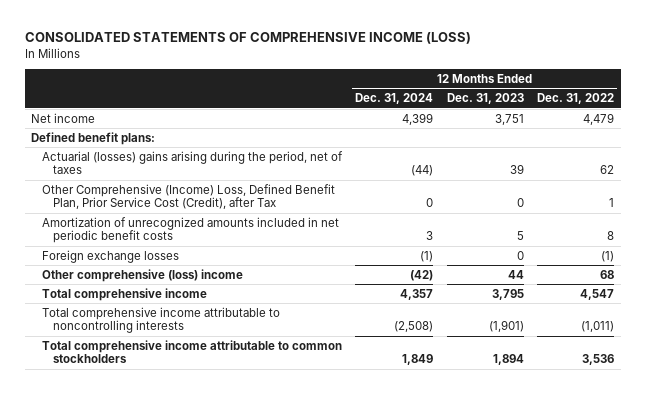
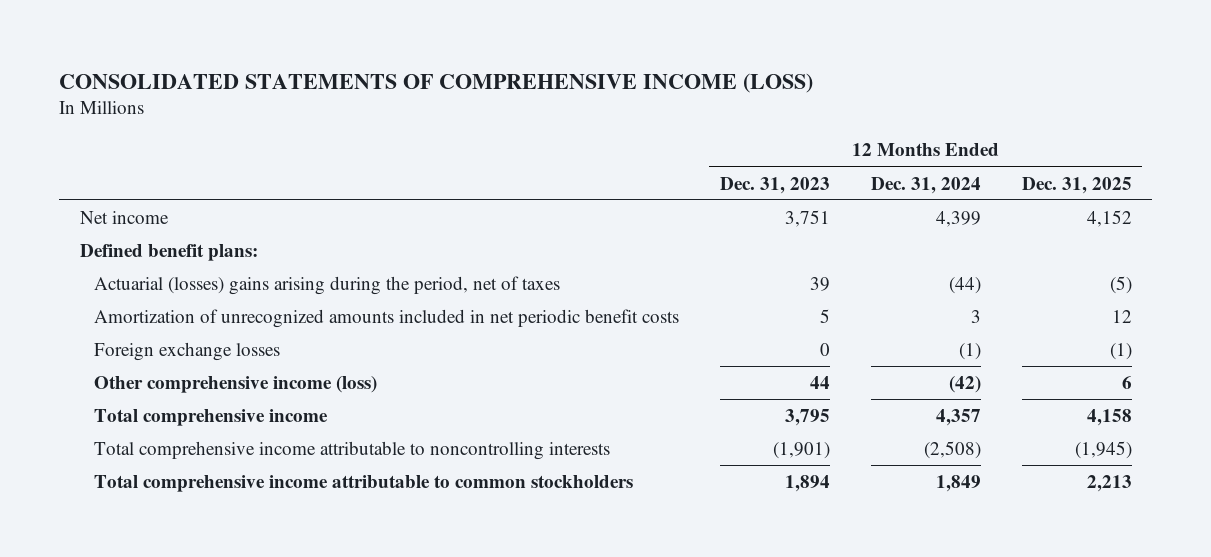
[537,93,615,105] Dec. 31, 2022 -> none
none -> [1021,176,1132,194] Dec. 31, 2025
[41,183,335,210] Other Comprehensive (Income) Loss, Defined Benefit Plan, Prior Service Cost (Credit), after Tax -> none
[41,268,243,282] Other comprehensive (loss) income -> [93,375,377,393] Other comprehensive income (loss)

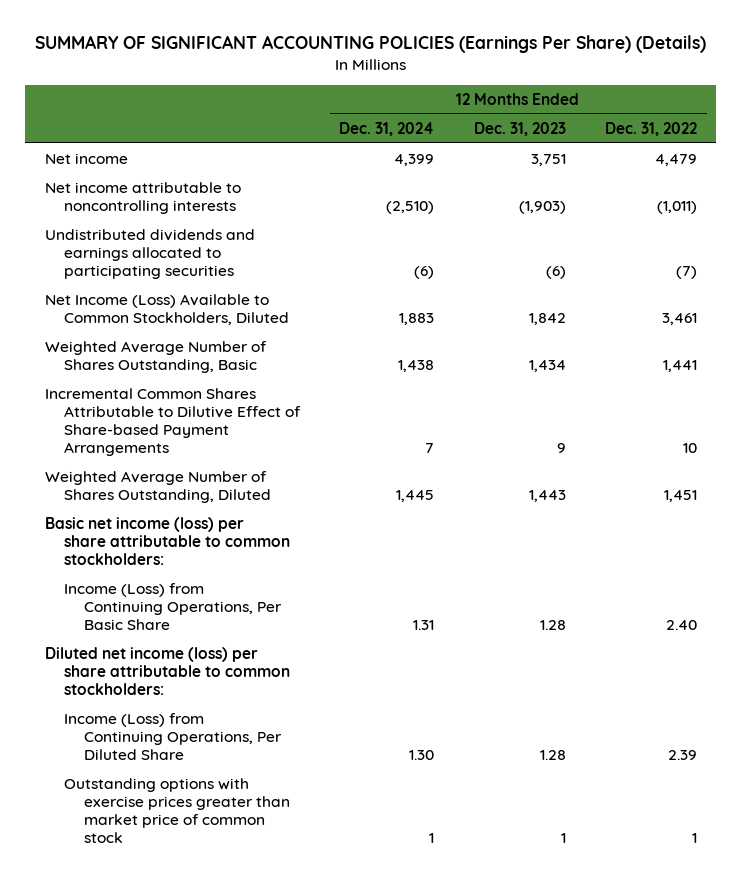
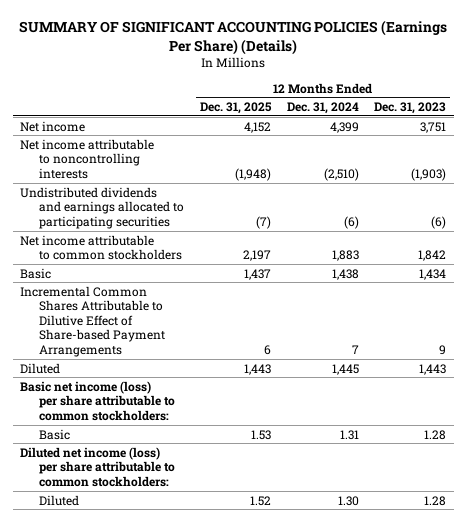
[604,121,697,136] Dec. 31, 2022 -> none
none -> [200,102,273,115] Dec. 31, 2025
[44,293,290,325] Net Income (Loss) Available to Common Stockholders, Diluted -> [20,234,183,261] Net income attributable to common stockholders
[44,340,267,373] Weighted Average Number of Shares Outstanding, Basic -> [20,267,52,279] Basic
[44,470,272,503] Weighted Average Number of Shares Outstanding, Diluted -> [20,362,61,374] Diluted
[64,582,282,630] Income (Loss) from Continuing Operations, Per Basic Share -> [39,428,71,440] Basic
[64,777,290,843] Outstanding options with exercise prices greater than market price of common stock -> none
[64,712,282,760] Income (Loss) from Continuing Operations, Per Diluted Share -> [39,494,80,506] Diluted

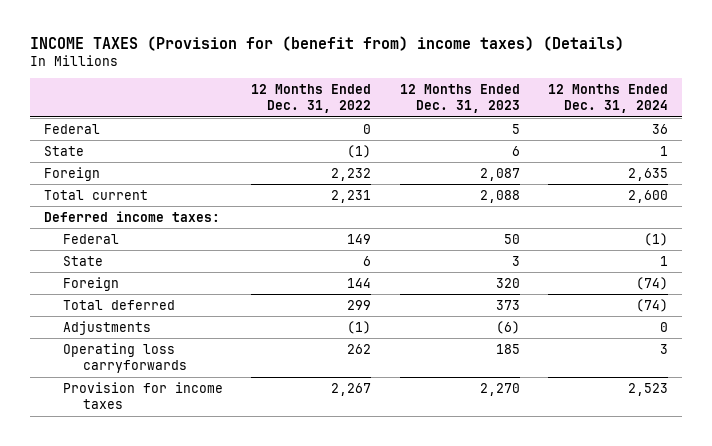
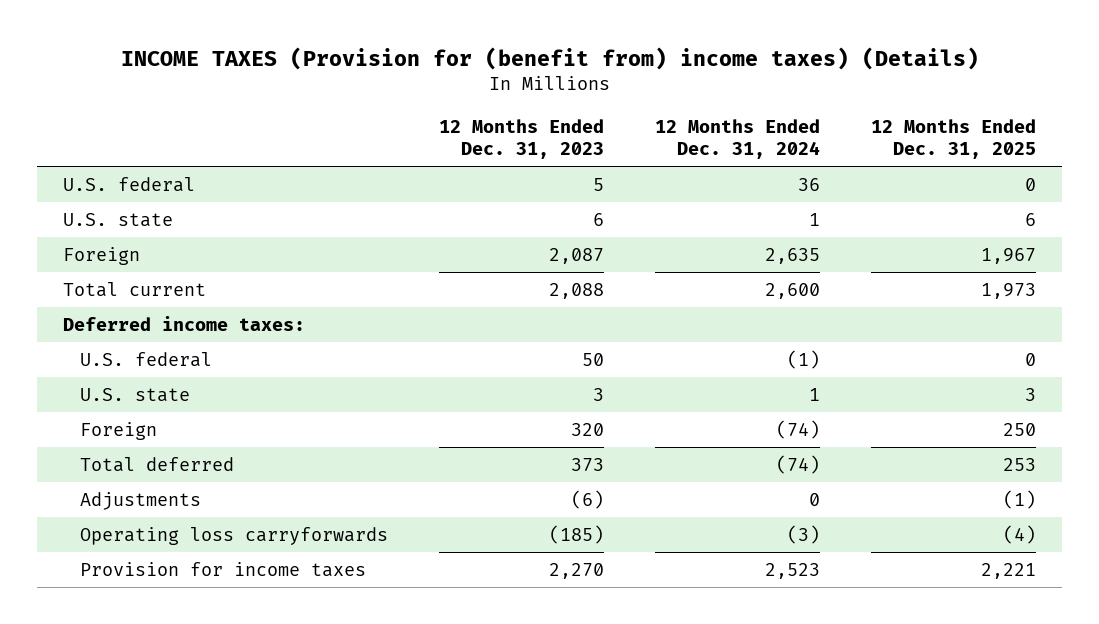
[251,84,372,114] 12 Months Ended Dec. 31, 2022 -> none
none -> [871,118,1037,160] 12 Months Ended Dec. 31, 2025
[43,123,100,134] Federal -> [63,176,196,192] U.S. federal
[43,145,84,156] State -> [63,212,174,227] U.S. state
[63,233,120,244] Federal -> [79,351,212,367] U.S. federal
[63,255,104,266] State -> [79,387,190,402] U.S. state
[495,343,520,354] 185 -> [548,524,604,544] (185)
[659,343,668,354] 3 -> [786,524,820,544] (3)

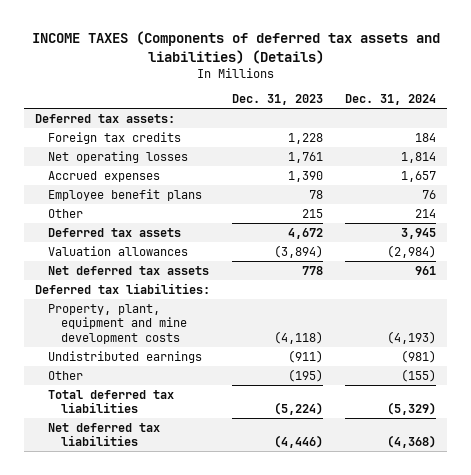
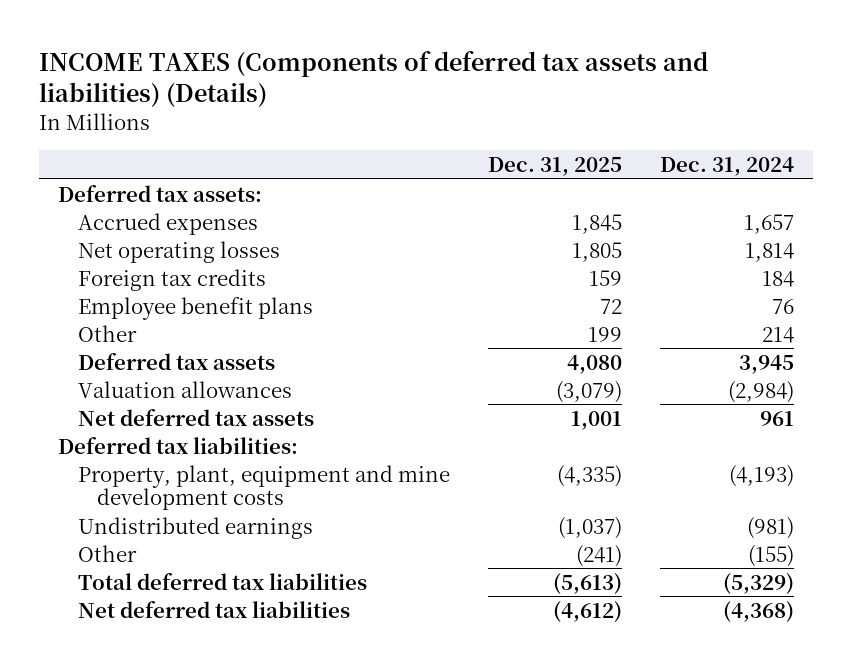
[232,94,324,106] Dec. 31, 2023 -> none
none -> [487,156,622,176] Dec. 31, 2025
[48,150,189,163] Net operating losses -> [77,240,280,263] Net operating losses
[48,131,182,144] Foreign tax credits -> [77,268,266,291] Foreign tax credits

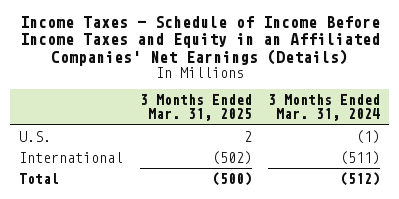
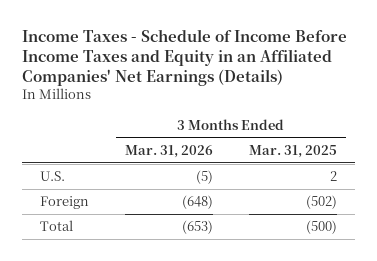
[268,94,381,122] 3 Months Ended Mar. 31, 2024 -> none
none -> [125,144,214,158] Mar. 31, 2026
[18,151,123,163] International -> [40,196,90,210] Foreign

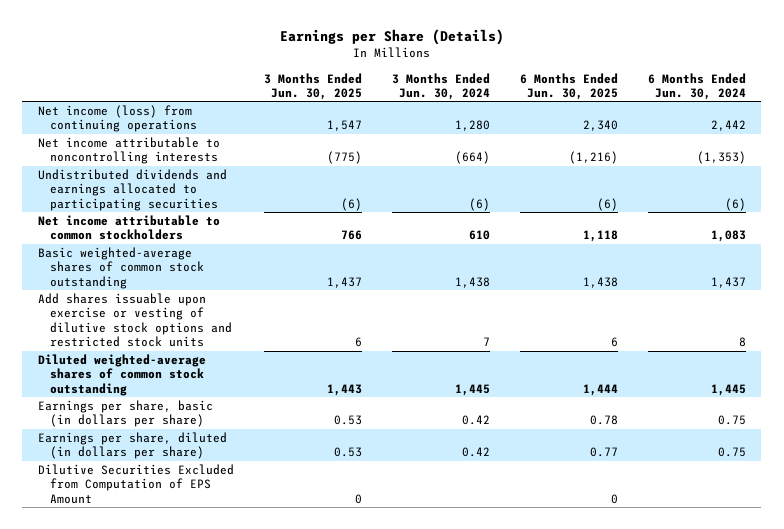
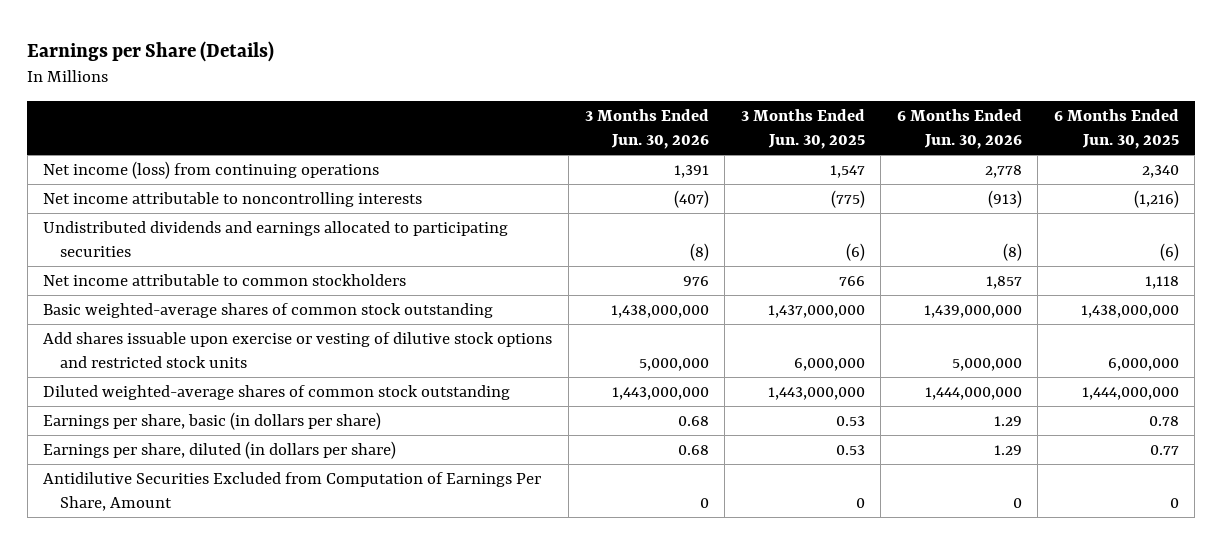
[391,72,490,100] 3 Months Ended Jun. 30, 2024 -> none
[648,72,747,100] 6 Months Ended Jun. 30, 2024 -> none
none -> [584,109,709,149] 3 Months Ended Jun. 30, 2026
none -> [896,109,1022,149] 6 Months Ended Jun. 30, 2026
[326,276,362,288] 1,437 -> [767,305,865,319] 1,437,000,000
[583,276,619,288] 1,438 -> [1080,305,1179,319] 1,438,000,000
[354,337,362,348] 6 -> [793,357,865,371] 6,000,000
[611,337,619,348] 6 -> [1107,357,1179,371] 6,000,000
[326,383,362,396] 1,443 -> [767,387,865,401] 1,443,000,000
[583,383,619,396] 1,444 -> [1081,387,1179,401] 1,444,000,000
[37,463,234,504] Dilutive Securities Excluded from Computation of EPS Amount -> [43,472,542,511] Antidilutive Securities Excluded from Computation of Earnings Per Share, Amount

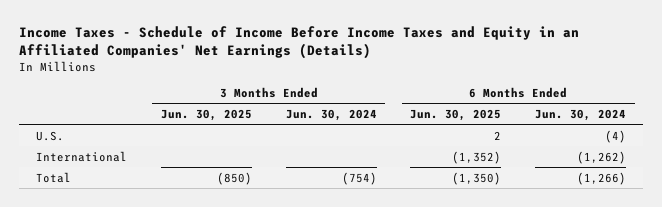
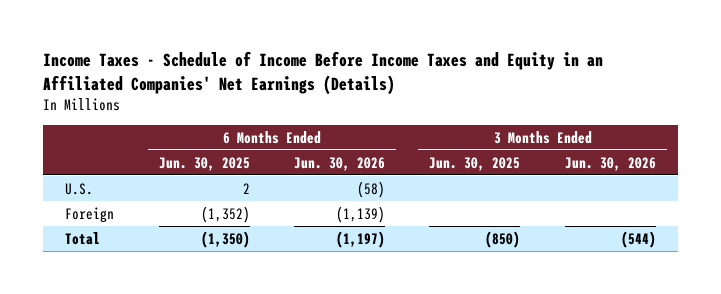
[285,108,377,121] Jun. 30, 2024 -> none
[535,108,627,121] Jun. 30, 2024 -> none
none -> [294,156,386,171] Jun. 30, 2026
none -> [564,156,656,171] Jun. 30, 2026
[35,150,127,162] International -> [65,206,115,223] Foreign

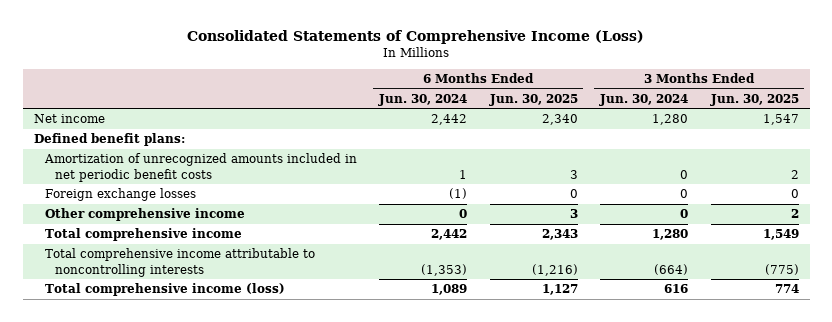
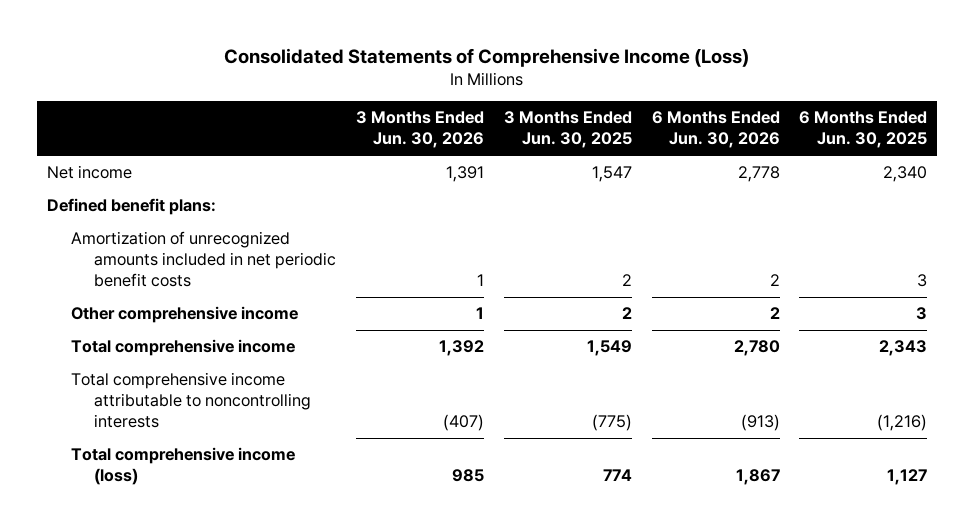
[378,93,468,106] Jun. 30, 2024 -> none
[599,93,689,106] Jun. 30, 2024 -> none
none -> [356,111,485,149] 3 Months Ended Jun. 30, 2026
none -> [651,111,780,149] 6 Months Ended Jun. 30, 2026
[44,188,196,202] Foreign exchange losses -> none

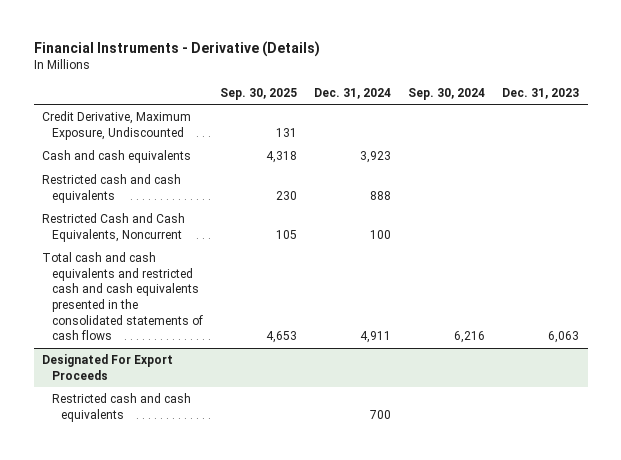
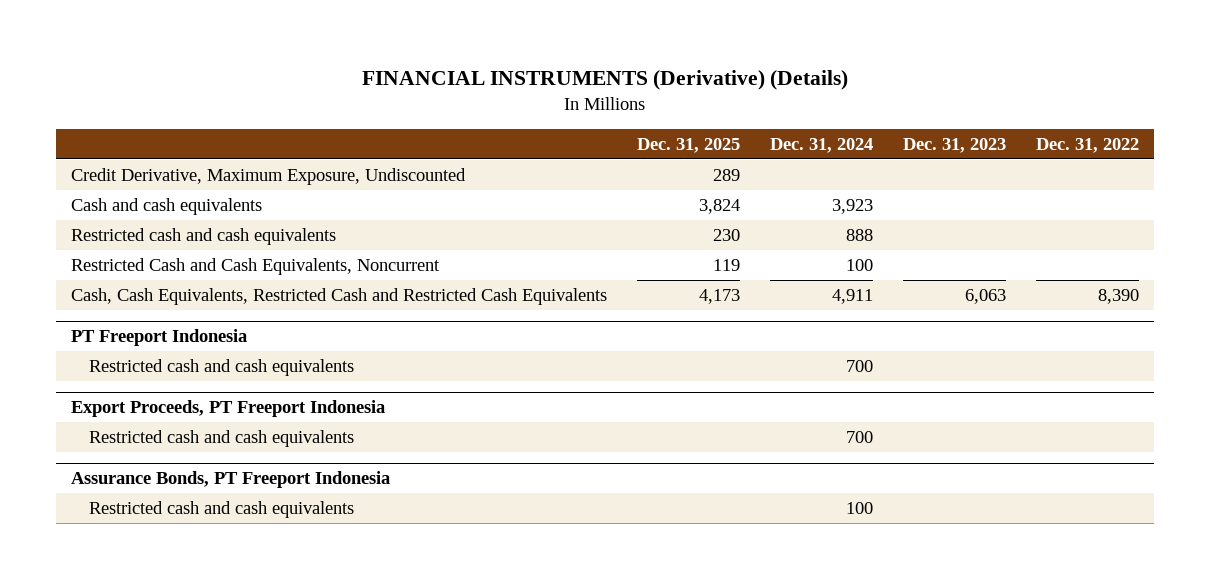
[33,40,320,57] Financial Instruments - Derivative (Details) -> [361,69,848,90] FINANCIAL INSTRUMENTS (Derivative) (Details)
[219,87,297,100] Sep. 30, 2025 -> none
[408,87,486,100] Sep. 30, 2024 -> none
none -> [636,137,740,153] Dec. 31, 2025
none -> [1035,137,1139,153] Dec. 31, 2022
[42,354,174,380] Designated For Export Proceeds -> none
[42,252,203,341] Total cash and cash equivalents and restricted cash and cash equivalents presented in the consolidated statements of cash flows -> [71,288,608,306] Cash, Cash Equivalents, Restricted Cash and Restricted Cash Equivalents
none -> [71,329,248,347] PT Freeport Indonesia
none -> [71,400,386,418] Export Proceeds, PT Freeport Indonesia
none -> [89,430,355,448] Restricted cash and cash equivalents
none -> [71,471,391,489] Assurance Bonds, PT Freeport Indonesia
none -> [89,501,355,519] Restricted cash and cash equivalents

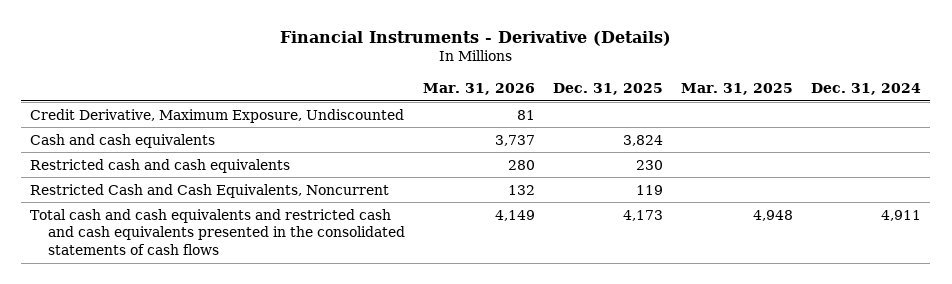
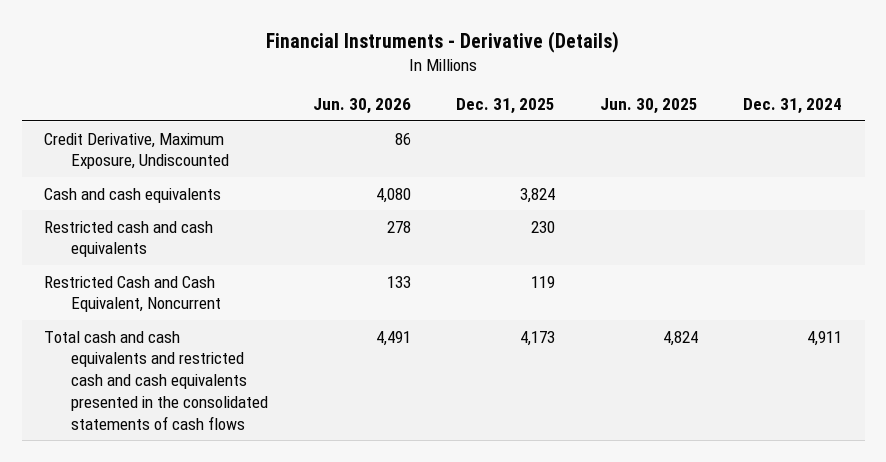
[423,82,536,95] Mar. 31, 2026 -> none
[681,82,794,95] Mar. 31, 2025 -> none
none -> [313,98,412,115] Jun. 30, 2026
none -> [600,98,699,115] Jun. 30, 2025
[30,183,390,198] Restricted Cash and Cash Equivalents, Noncurrent -> [44,275,222,313] Restricted Cash and Cash Equivalent, Noncurrent

